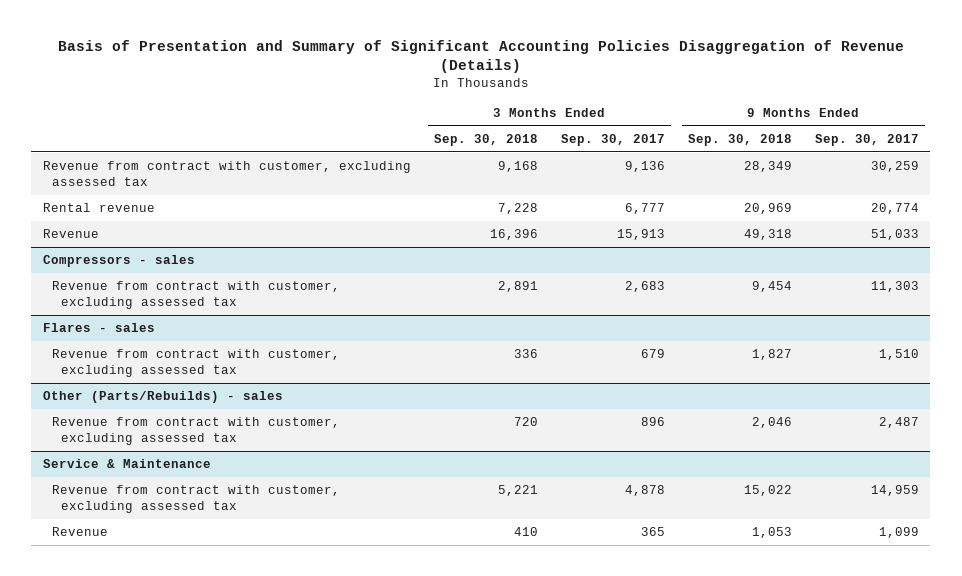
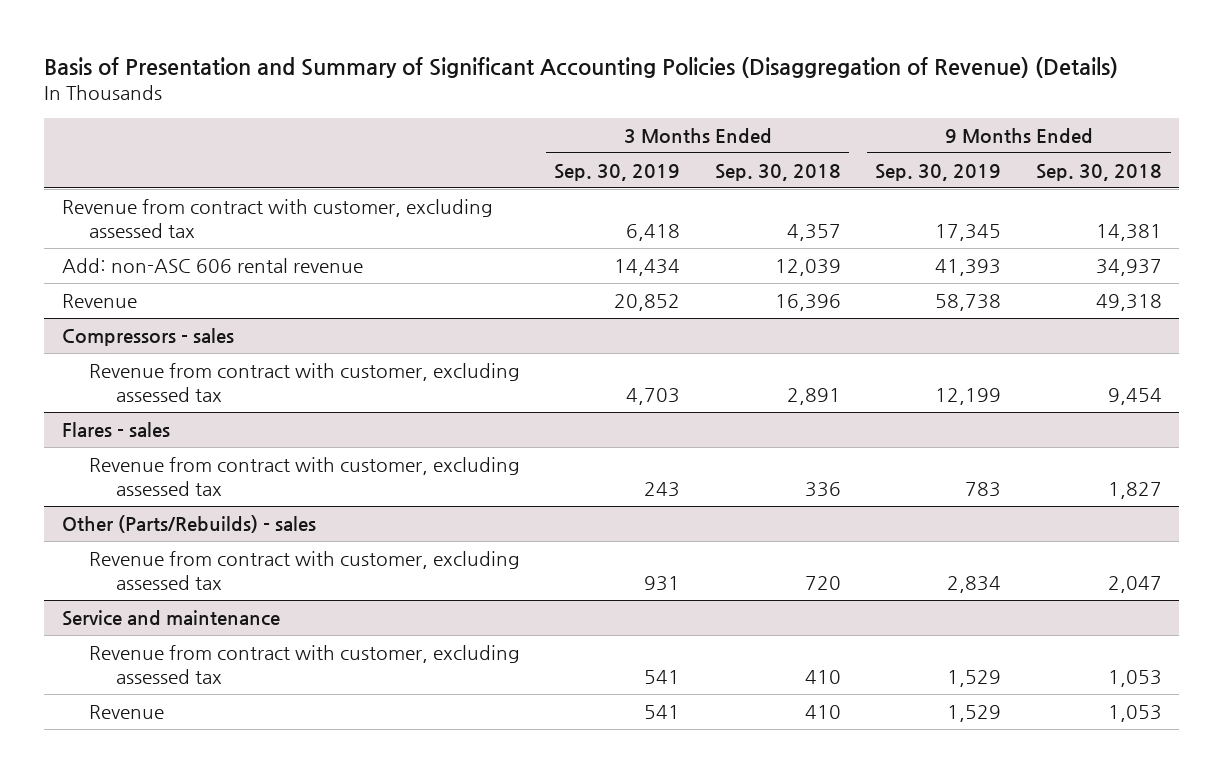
[57,39,904,74] Basis of Presentation and Summary of Significant Accounting Policies Disaggregation of Revenue (Details) -> [44,56,1119,78] Basis of Presentation and Summary of Significant Accounting Policies (Disaggregation of Revenue) (Details)
[560,133,665,146] Sep. 30, 2017 -> none
[814,133,919,146] Sep. 30, 2017 -> none
none -> [554,163,681,181] Sep. 30, 2019
none -> [875,163,1002,181] Sep. 30, 2019
[497,161,538,173] 9,168 -> [786,224,841,242] 4,357
[743,161,792,173] 28,349 -> [1096,224,1163,242] 14,381
[42,203,155,213] Rental revenue -> [61,257,363,273] Add: non-ASC 606 rental revenue
[497,203,538,215] 7,228 -> [774,258,841,276] 12,039
[743,203,792,215] 20,969 -> [1096,258,1163,276] 34,937
[751,417,792,429] 2,046 -> [1108,576,1163,594] 2,047
[42,459,211,469] Service & Maintenance -> [61,609,280,626] Service and maintenance
[497,485,538,497] 5,221 -> [804,670,841,685] 410
[743,485,792,497] 15,022 -> [1108,670,1163,688] 1,053

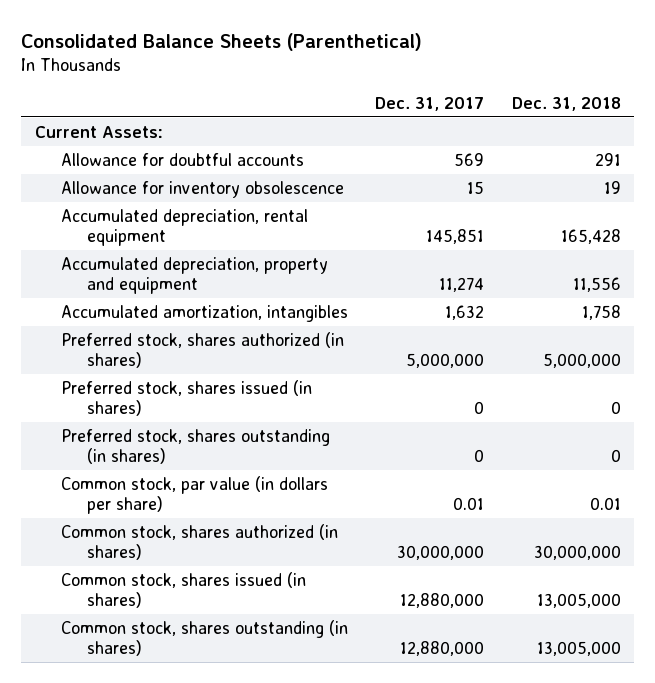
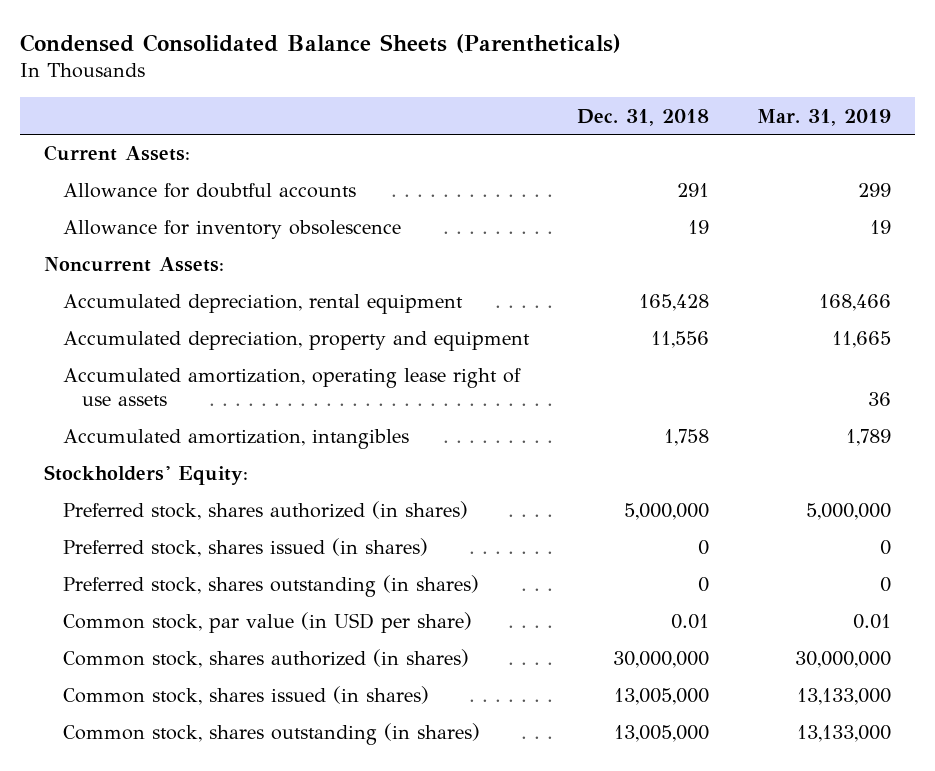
[20,32,422,51] Consolidated Balance Sheets (Parenthetical) -> [19,33,621,53] Condensed Consolidated Balance Sheets (Parentheticals)
[375,96,485,111] Dec. 31, 2017 -> none
none -> [756,108,891,126] Mar. 31, 2019
none -> [43,257,224,273] Noncurrent Assets:
none -> [62,368,521,407] Accumulated amortization, operating lease right of use assets
none -> [43,465,248,486] Stockholders' Equity:
[60,475,328,514] Common stock, par value (in dollars per share) -> [62,612,472,634] Common stock, par value (in USD per share)

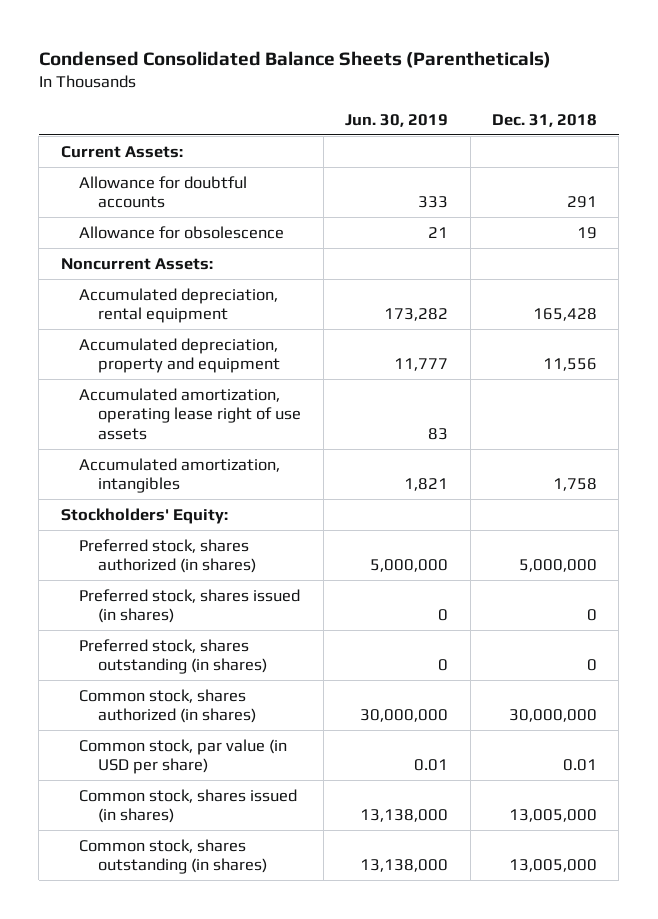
[756,108,891,126] Mar. 31, 2019 -> none
none -> [345,113,449,127] Jun. 30, 2019
[62,220,401,240] Allowance for inventory obsolescence -> [79,225,285,239] Allowance for obsolescence
[62,612,472,634] Common stock, par value (in USD per share) -> [79,738,288,775] Common stock, par value (in USD per share)

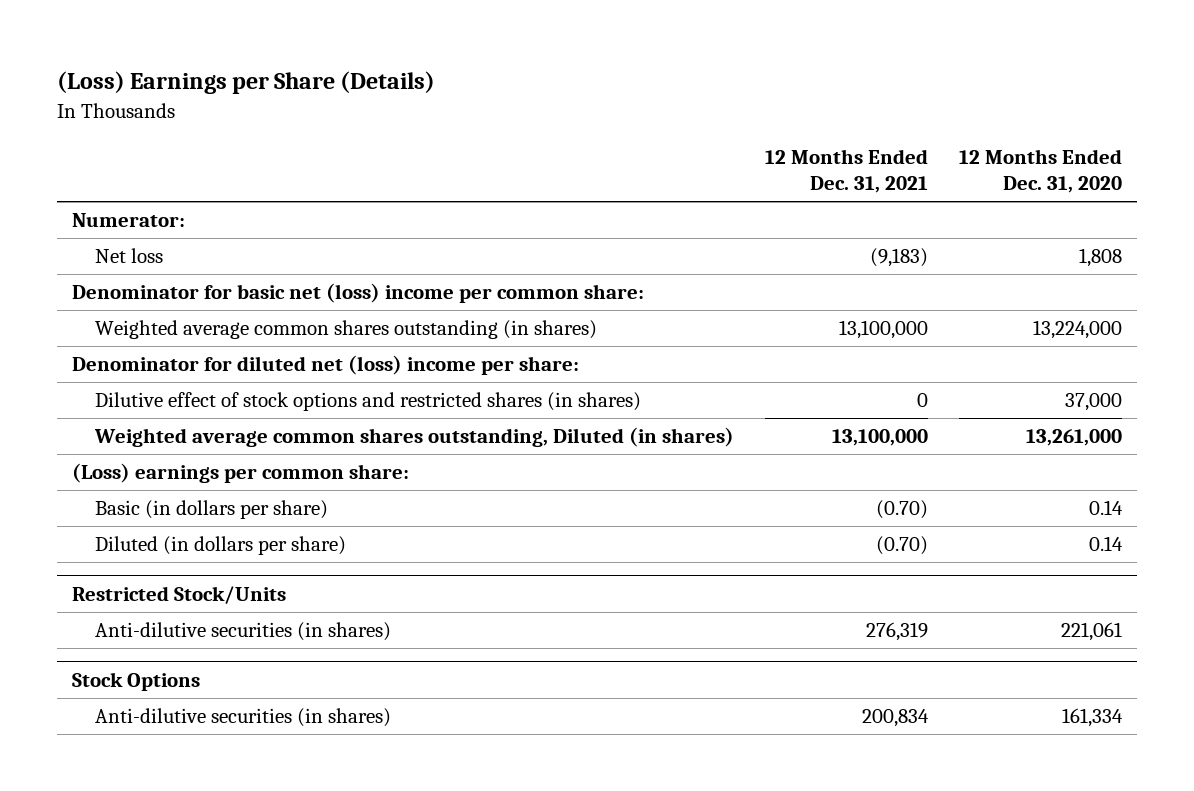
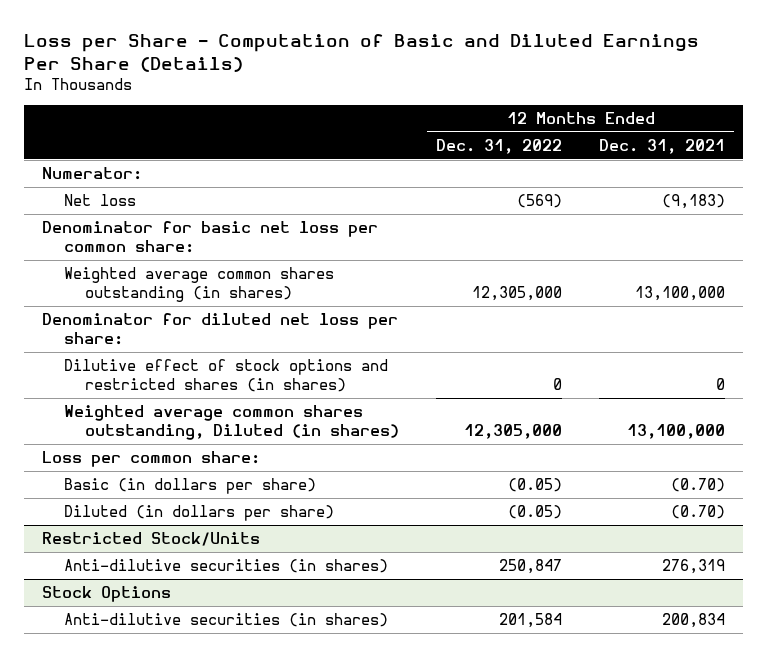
[56,71,435,95] (Loss) Earnings per Share (Details) -> [23,33,699,72] Loss per Share - Computation of Basic and Diluted Earnings Per Share (Details)
[958,148,1122,194] 12 Months Ended Dec. 31, 2020 -> none
none -> [436,138,563,154] Dec. 31, 2022
[72,283,645,304] Denominator for basic net (loss) income per common share: -> [42,221,379,253] Denominator for basic net loss per common share:
[72,355,580,376] Denominator for diluted net (loss) income per share: -> [42,313,399,345] Denominator for diluted net loss per share:
[72,463,410,484] (Loss) earnings per common share: -> [42,451,261,468] Loss per common share:

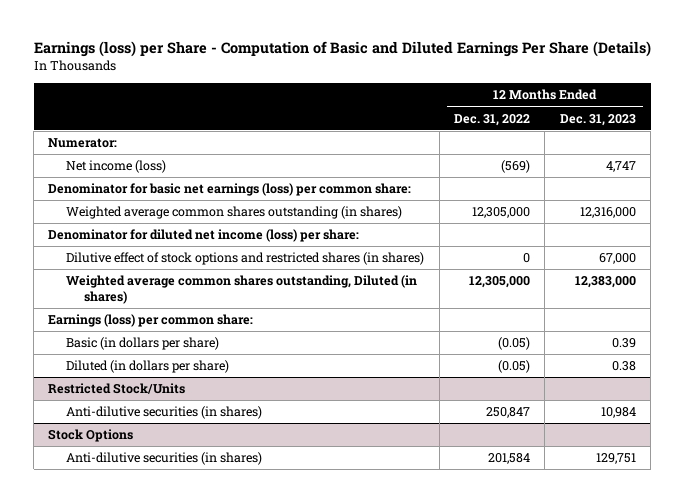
[23,33,699,72] Loss per Share - Computation of Basic and Diluted Earnings Per Share (Details) -> [33,41,651,58] Earnings (loss) per Share - Computation of Basic and Diluted Earnings Per Share (Details)
[598,138,725,154] Dec. 31, 2021 -> none
none -> [559,113,636,126] Dec. 31, 2023
[63,194,136,207] Net loss -> [66,160,167,174] Net income (loss)
[42,221,379,253] Denominator for basic net loss per common share: -> [48,183,412,197] Denominator for basic net earnings (loss) per common share:
[42,313,399,345] Denominator for diluted net loss per share: -> [48,229,360,243] Denominator for diluted net income (loss) per share:
[42,451,261,468] Loss per common share: -> [48,314,254,328] Earnings (loss) per common share:

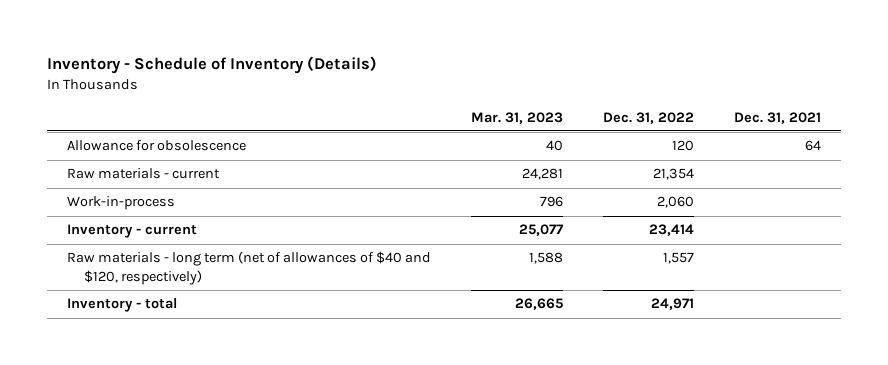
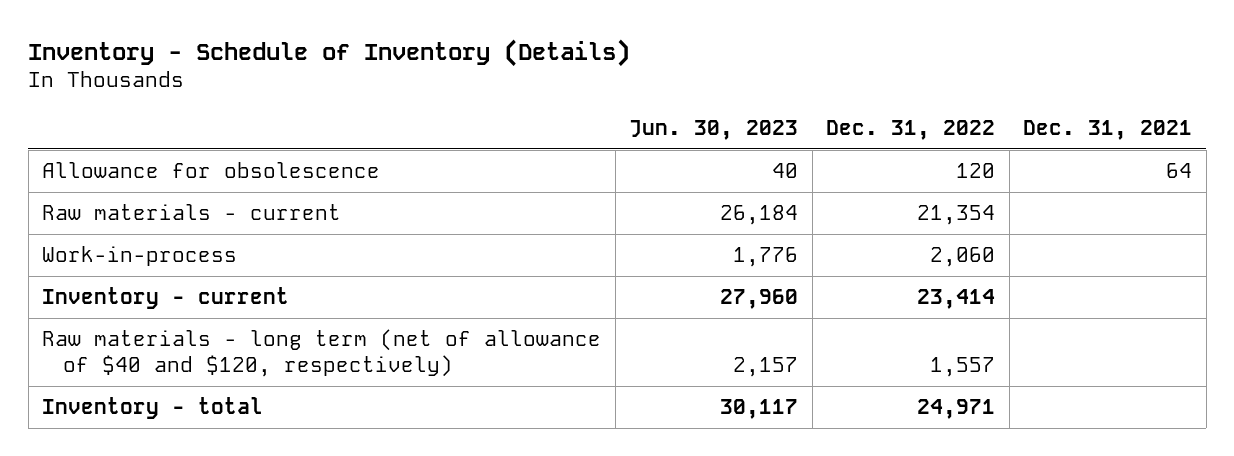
[471,111,564,124] Mar. 31, 2023 -> none
none -> [629,120,799,141] Jun. 30, 2023
[67,251,432,285] Raw materials - long term (net of allowances of $40 and $120, respectively) -> [42,328,602,377] Raw materials - long term (net of allowance of $40 and $120, respectively)

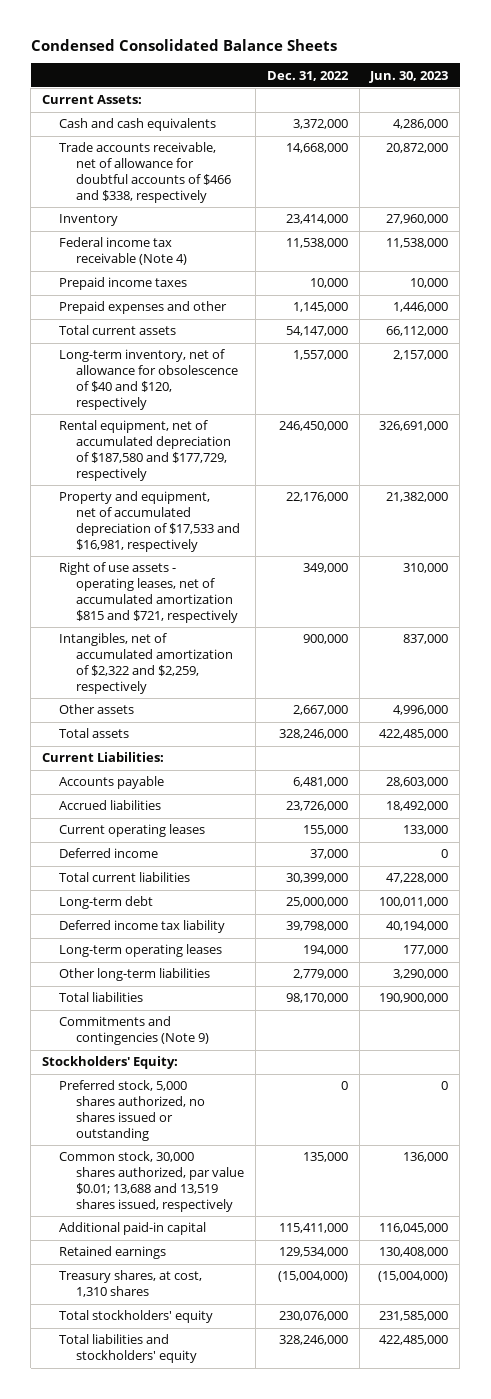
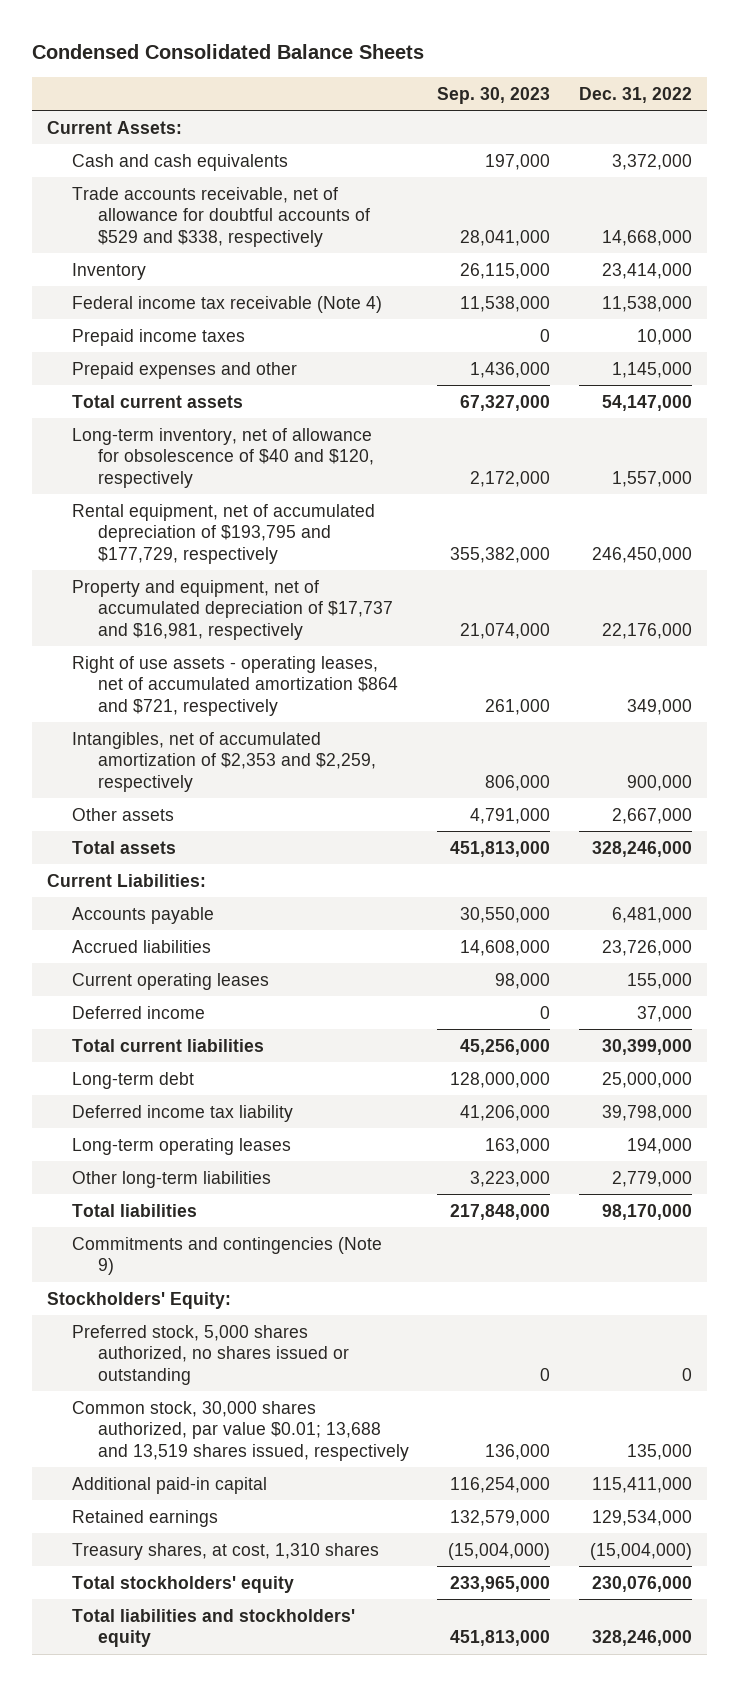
[369,70,449,83] Jun. 30, 2023 -> none
none -> [437,86,551,104] Sep. 30, 2023
[59,142,232,204] Trade accounts receivable, net of allowance for doubtful accounts of $466 and $338, respectively -> [72,186,370,247] Trade accounts receivable, net of allowance for doubtful accounts of $529 and $338, respectively
[59,420,232,482] Rental equipment, net of accumulated depreciation of $187,580 and $177,729, respectively -> [72,503,376,564] Rental equipment, net of accumulated depreciation of $193,795 and $177,729, respectively
[59,491,241,553] Property and equipment, net of accumulated depreciation of $17,533 and $16,981, respectively -> [72,579,393,640] Property and equipment, net of accumulated depreciation of $17,737 and $16,981, respectively
[59,562,239,624] Right of use assets - operating leases, net of accumulated amortization $815 and $721, respectively -> [72,655,398,716] Right of use assets - operating leases, net of accumulated amortization $864 and $721, respectively
[59,633,234,695] Intangibles, net of accumulated amortization of $2,322 and $2,259, respectively -> [72,731,376,792] Intangibles, net of accumulated amortization of $2,353 and $2,259, respectively

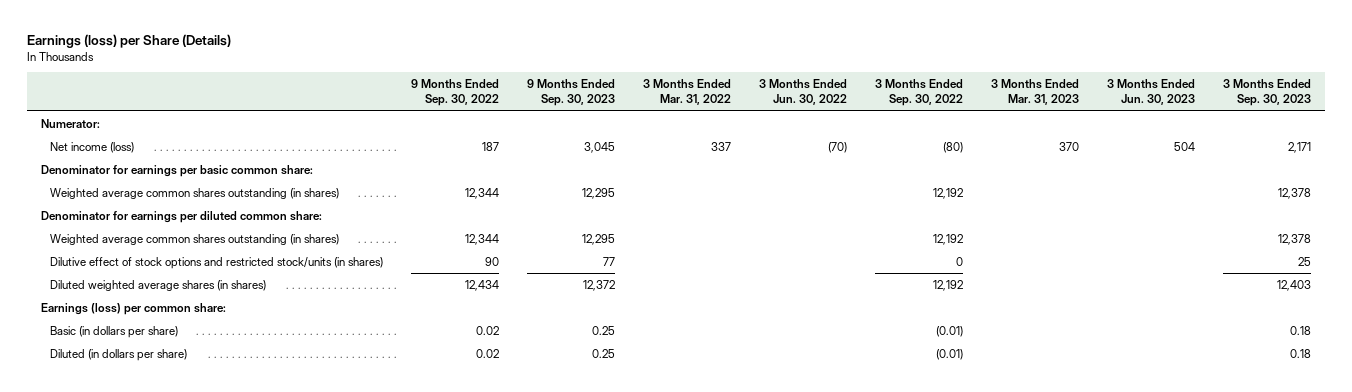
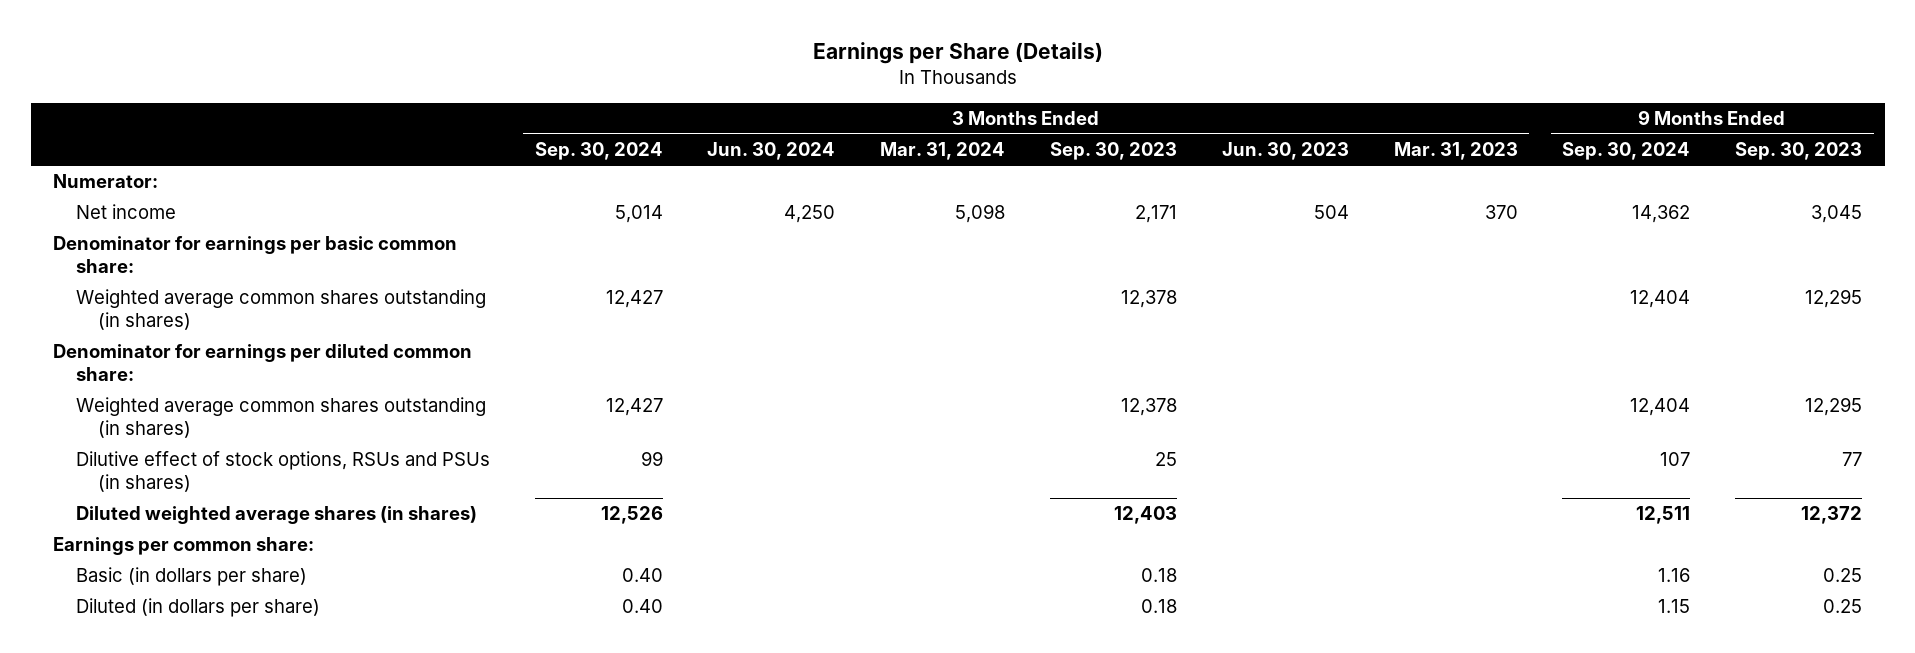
[26,34,231,49] Earnings (loss) per Share (Details) -> [812,42,1103,65] Earnings per Share (Details)
[410,79,499,107] 9 Months Ended Sep. 30, 2022 -> none
[642,79,731,106] 3 Months Ended Mar. 31, 2022 -> none
[758,79,847,106] 3 Months Ended Jun. 30, 2022 -> none
[874,79,963,107] 3 Months Ended Sep. 30, 2022 -> none
none -> [534,142,663,161] Sep. 30, 2024
none -> [707,142,836,161] Jun. 30, 2024
none -> [880,142,1006,161] Mar. 31, 2024
none -> [1562,142,1691,161] Sep. 30, 2024
[49,141,134,153] Net income (loss) -> [75,204,176,220] Net income
[49,256,383,269] Dilutive effect of stock options and restricted stock/units (in shares) -> [75,451,490,493] Dilutive effect of stock options, RSUs and PSUs (in shares)
[41,302,227,315] Earnings (loss) per common share: -> [53,537,315,556] Earnings per common share:

